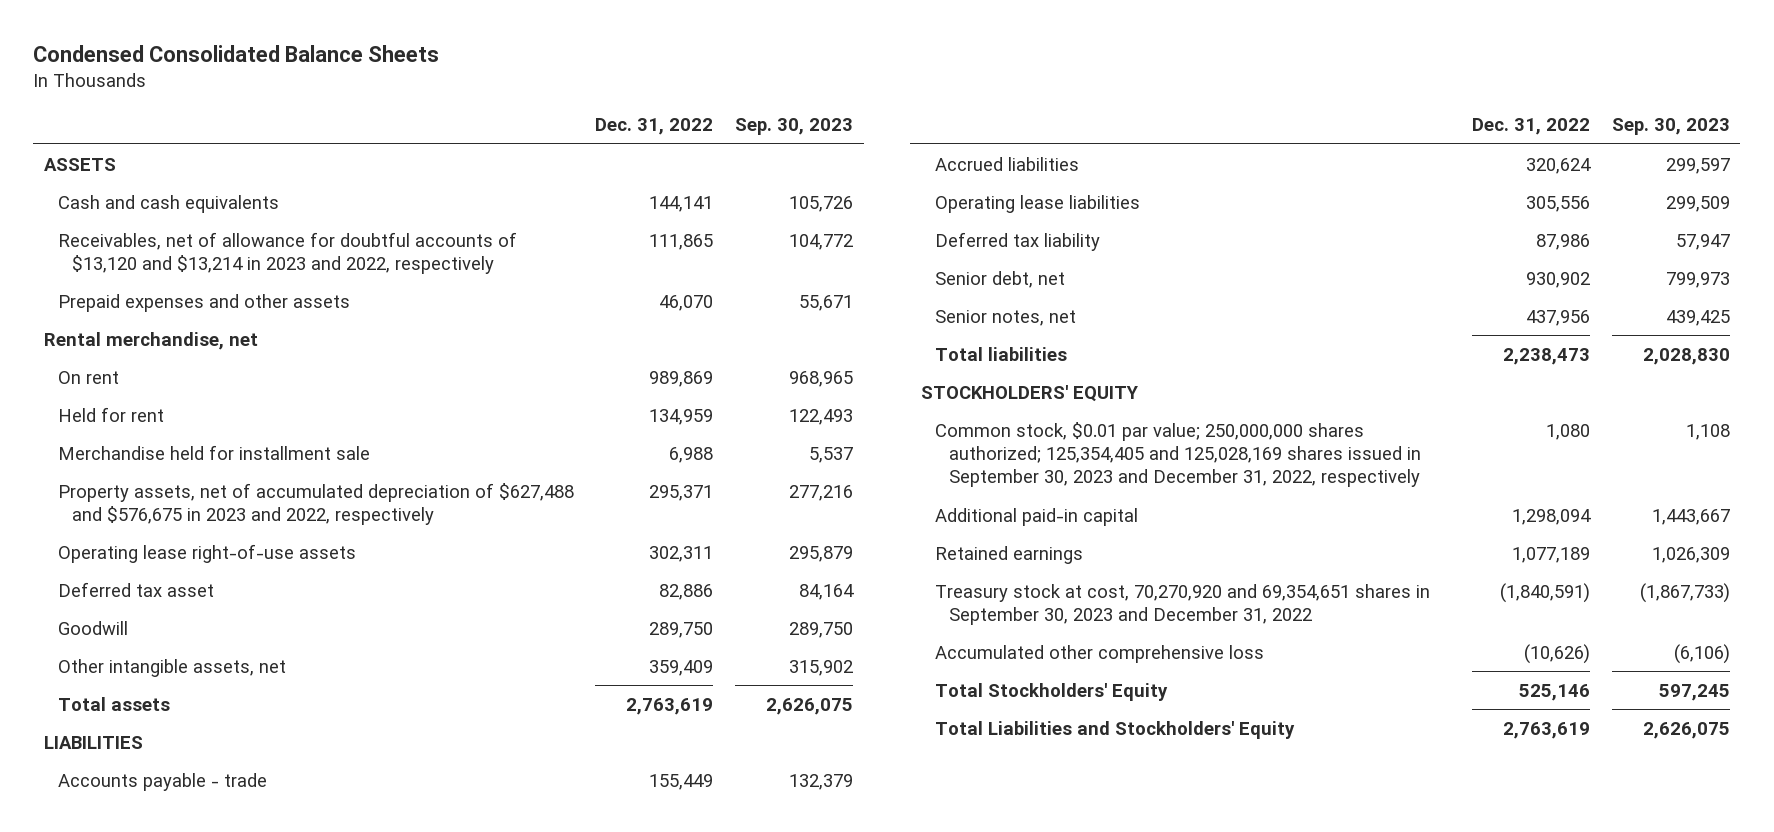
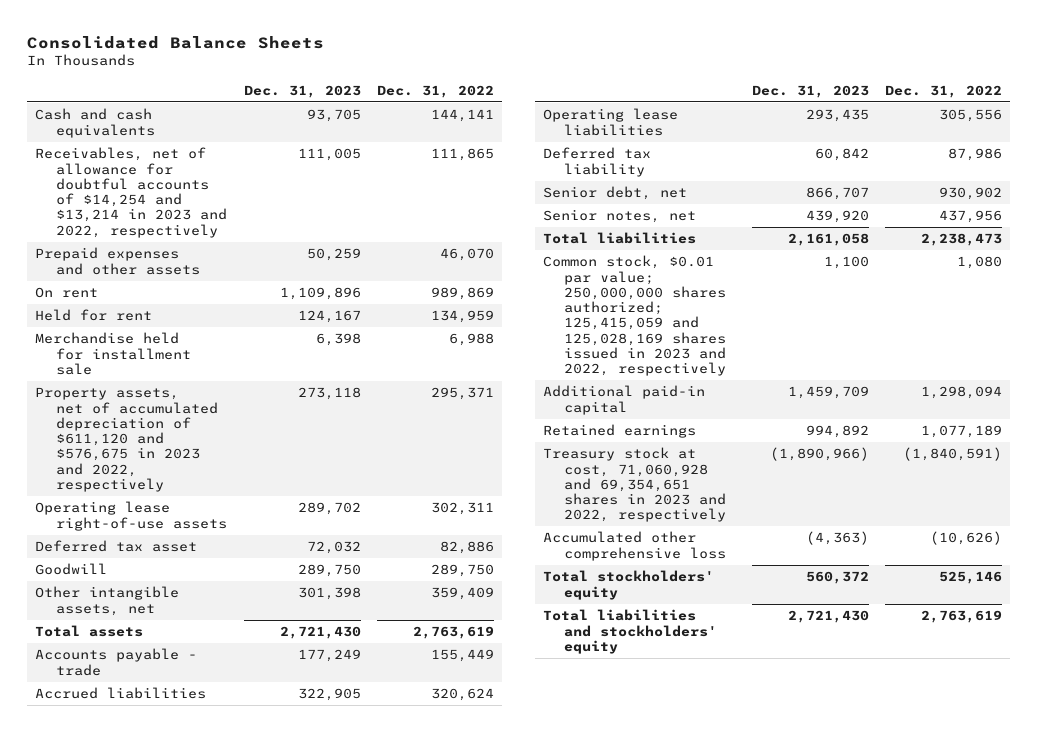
[33,45,440,63] Condensed Consolidated Balance Sheets -> [27,35,325,49] Consolidated Balance Sheets
[734,118,853,136] Sep. 30, 2023 -> none
none -> [243,84,361,98] Dec. 31, 2023
[43,157,116,171] ASSETS -> none
[58,231,518,274] Receivables, net of allowance for doubtful accounts of $13,120 and $13,214 in 2023 and 2022, respectively -> [35,147,228,238] Receivables, net of allowance for doubtful accounts of $14,254 and $13,214 in 2023 and 2022, respectively
[43,331,258,350] Rental merchandise, net -> none
[58,482,575,525] Property assets, net of accumulated depreciation of $627,488 and $576,675 in 2023 and 2022, respectively -> [35,387,219,492] Property assets, net of accumulated depreciation of $611,120 and $576,675 in 2023 and 2022, respectively
[43,735,143,749] LIABILITIES -> none
[920,384,1138,402] STOCKHOLDERS' EQUITY -> none
[934,421,1421,488] Common stock, $0.01 par value; 250,000,000 shares authorized; 125,354,405 and 125,028,169 shares issued in September 30, 2023 and December 31, 2022, respectively -> [543,255,727,377] Common stock, $0.01 par value; 250,000,000 shares authorized; 125,415,059 and 125,028,169 shares issued in 2023 and 2022, respectively
[934,583,1430,625] Treasury stock at cost, 70,270,920 and 69,354,651 shares in September 30, 2023 and December 31, 2022 -> [543,447,727,523] Treasury stock at cost, 71,060,928 and 69,354,651 shares in 2023 and 2022, respectively
[934,682,1168,701] Total Stockholders' Equity -> [543,570,715,600] Total stockholders' equity
[934,720,1295,739] Total Liabilities and Stockholders' Equity -> [543,609,718,654] Total liabilities and stockholders' equity

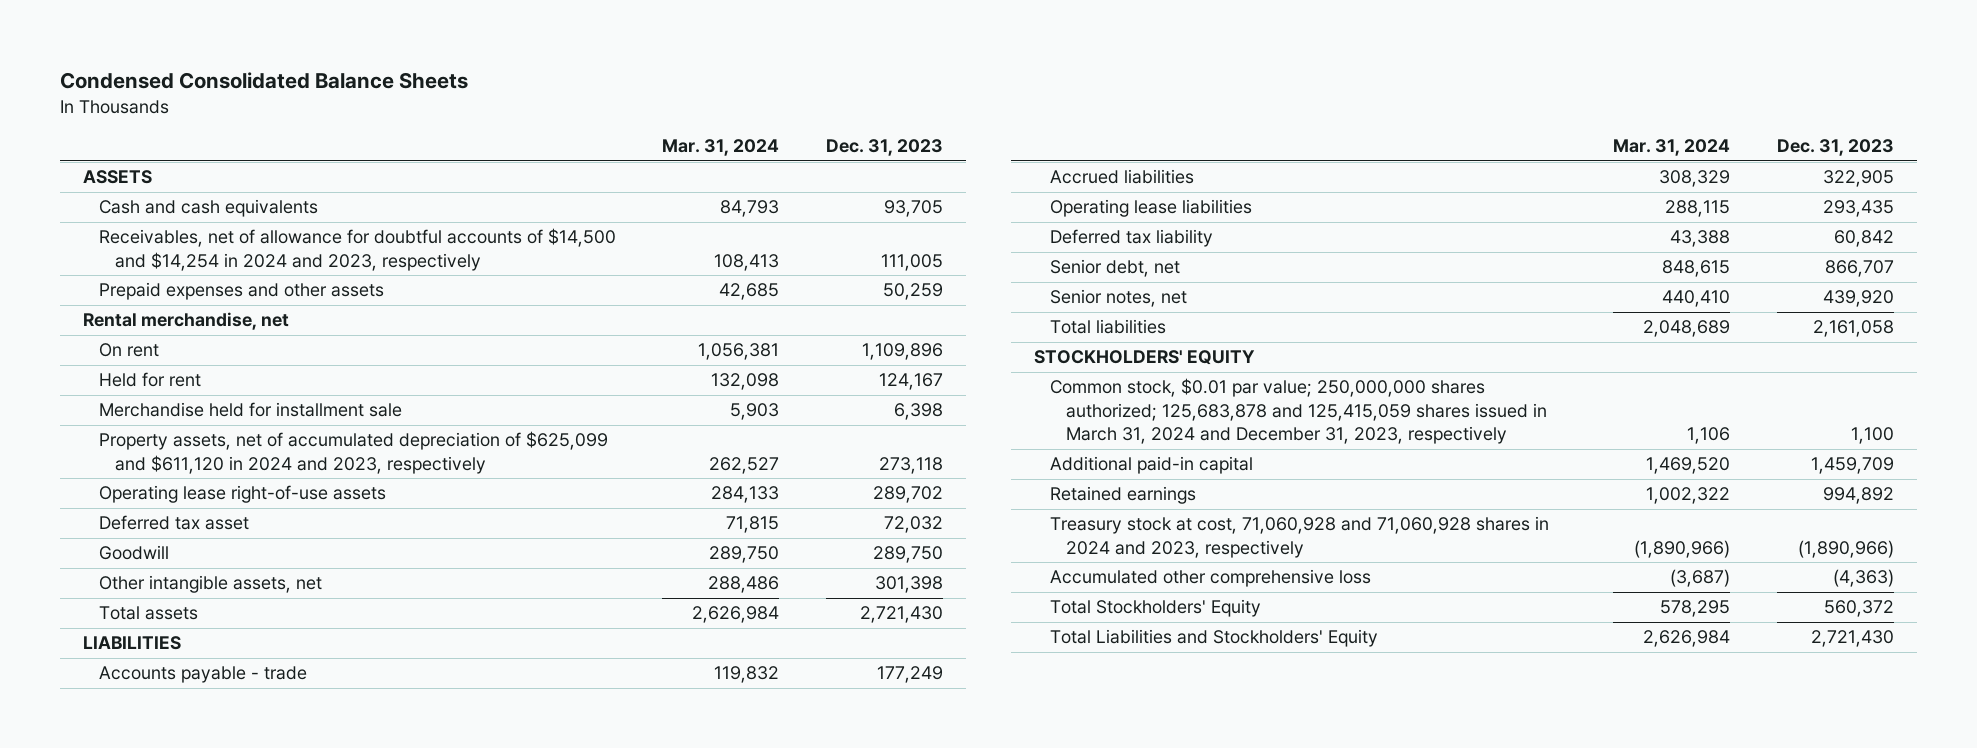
[27,35,325,49] Consolidated Balance Sheets -> [59,72,468,90] Condensed Consolidated Balance Sheets
[377,84,495,98] Dec. 31, 2022 -> none
none -> [662,139,780,157] Mar. 31, 2024
none -> [83,170,153,185] ASSETS
[35,147,228,238] Receivables, net of allowance for doubtful accounts of $14,254 and $13,214 in 2023 and 2022, respectively -> [98,228,616,271] Receivables, net of allowance for doubtful accounts of $14,500 and $14,254 in 2024 and 2023, respectively
none -> [83,312,290,331] Rental merchandise, net
[35,387,219,492] Property assets, net of accumulated depreciation of $611,120 and $576,675 in 2023 and 2022, respectively -> [98,431,608,474] Property assets, net of accumulated depreciation of $625,099 and $611,120 in 2024 and 2023, respectively
none -> [83,636,182,651] LIABILITIES
none -> [1034,350,1256,366] STOCKHOLDERS' EQUITY
[543,255,727,377] Common stock, $0.01 par value; 250,000,000 shares authorized; 125,415,059 and 125,028,169 shares issued in 2023 and 2022, respectively -> [1049,378,1547,445] Common stock, $0.01 par value; 250,000,000 shares authorized; 125,683,878 and 125,415,059 shares issued in March 31, 2024 and December 31, 2023, respectively
[543,447,727,523] Treasury stock at cost, 71,060,928 and 69,354,651 shares in 2023 and 2022, respectively -> [1049,516,1549,558] Treasury stock at cost, 71,060,928 and 71,060,928 shares in 2024 and 2023, respectively
[543,570,715,600] Total stockholders' equity -> [1049,599,1261,618] Total Stockholders' Equity
[543,609,718,654] Total liabilities and stockholders' equity -> [1049,629,1378,648] Total Liabilities and Stockholders' Equity

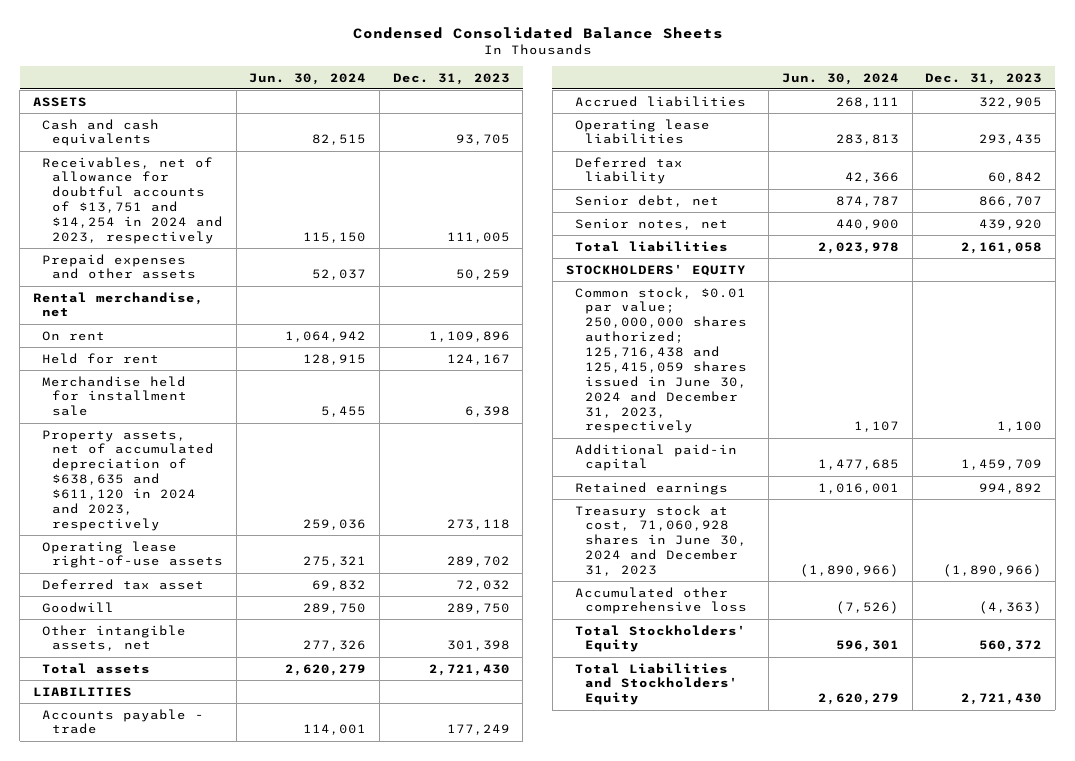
[662,139,780,157] Mar. 31, 2024 -> none
none -> [249,72,367,85] Jun. 30, 2024
[98,228,616,271] Receivables, net of allowance for doubtful accounts of $14,500 and $14,254 in 2024 and 2023, respectively -> [42,156,224,244] Receivables, net of allowance for doubtful accounts of $13,751 and $14,254 in 2024 and 2023, respectively
[98,431,608,474] Property assets, net of accumulated depreciation of $625,099 and $611,120 in 2024 and 2023, respectively -> [42,429,215,531] Property assets, net of accumulated depreciation of $638,635 and $611,120 in 2024 and 2023, respectively
[1049,378,1547,445] Common stock, $0.01 par value; 250,000,000 shares authorized; 125,683,878 and 125,415,059 shares issued in March 31, 2024 and December 31, 2023, respectively -> [575,286,747,434] Common stock, $0.01 par value; 250,000,000 shares authorized; 125,716,438 and 125,415,059 shares issued in June 30, 2024 and December 31, 2023, respectively
[1049,516,1549,558] Treasury stock at cost, 71,060,928 and 71,060,928 shares in 2024 and 2023, respectively -> [575,504,747,577] Treasury stock at cost, 71,060,928 shares in June 30, 2024 and December 31, 2023

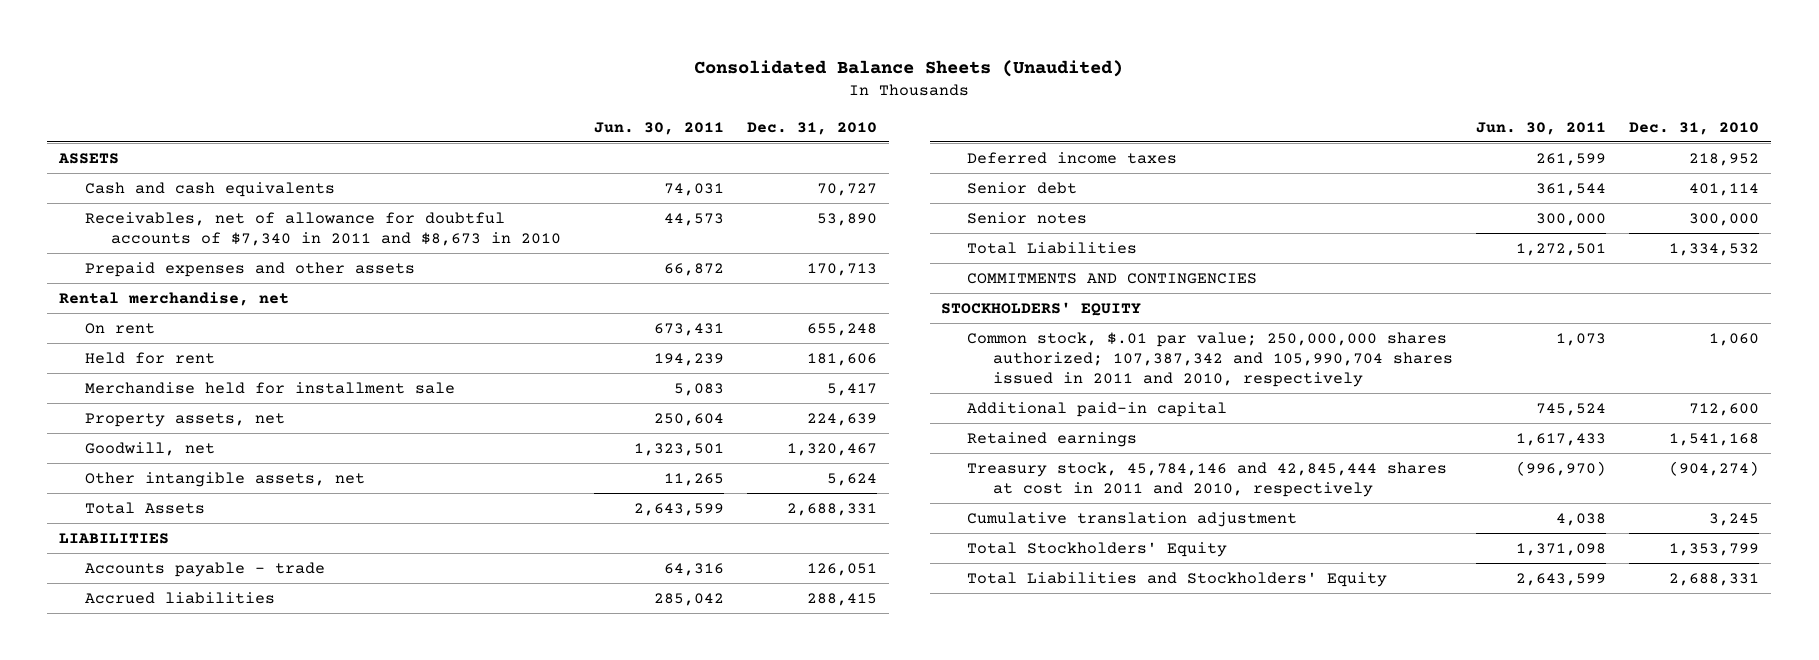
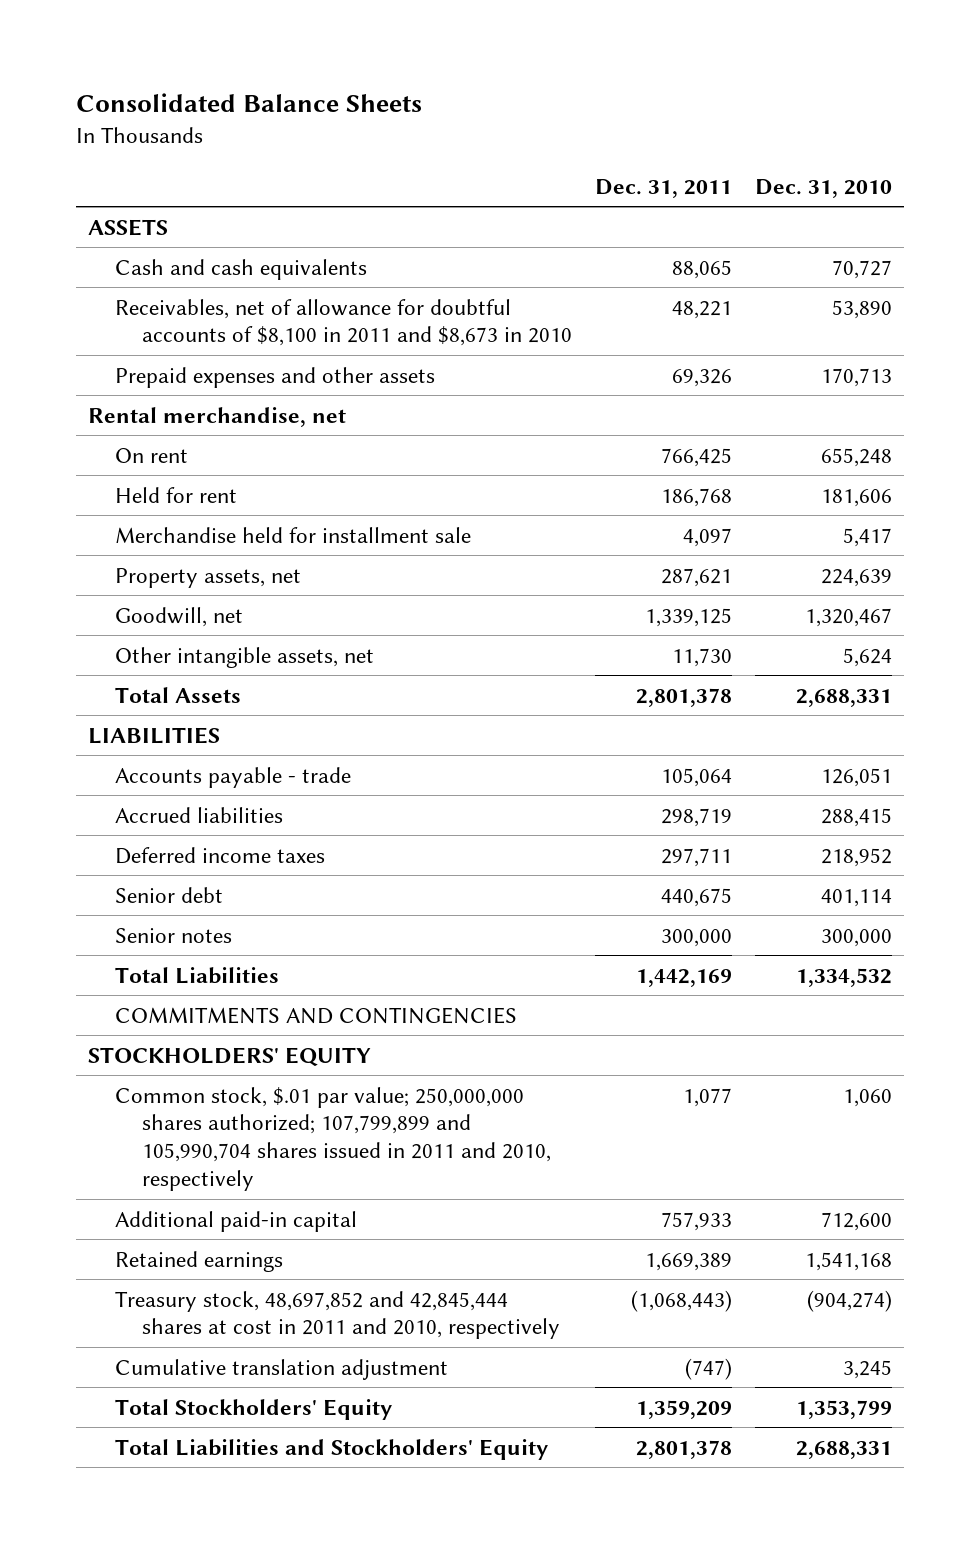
[694,60,1124,78] Consolidated Balance Sheets (Unaudited) -> [76,93,423,113] Consolidated Balance Sheets
[593,121,724,135] Jun. 30, 2011 -> none
none -> [595,178,733,198] Dec. 31, 2011
[84,211,561,246] Receivables, net of allowance for doubtful accounts of $7,340 in 2011 and $8,673 in 2010 -> [115,298,573,347] Receivables, net of allowance for doubtful accounts of $8,100 in 2011 and $8,673 in 2010
[967,331,1454,388] Common stock, $.01 par value; 250,000,000 shares authorized; 107,387,342 and 105,990,704 shares issued in 2011 and 2010, respectively -> [115,1086,552,1191] Common stock, $.01 par value; 250,000,000 shares authorized; 107,799,899 and 105,990,704 shares issued in 2011 and 2010, respectively
[967,461,1448,497] Treasury stock, 45,784,146 and 42,845,444 shares at cost in 2011 and 2010, respectively -> [115,1290,561,1340] Treasury stock, 48,697,852 and 42,845,444 shares at cost in 2011 and 2010, respectively

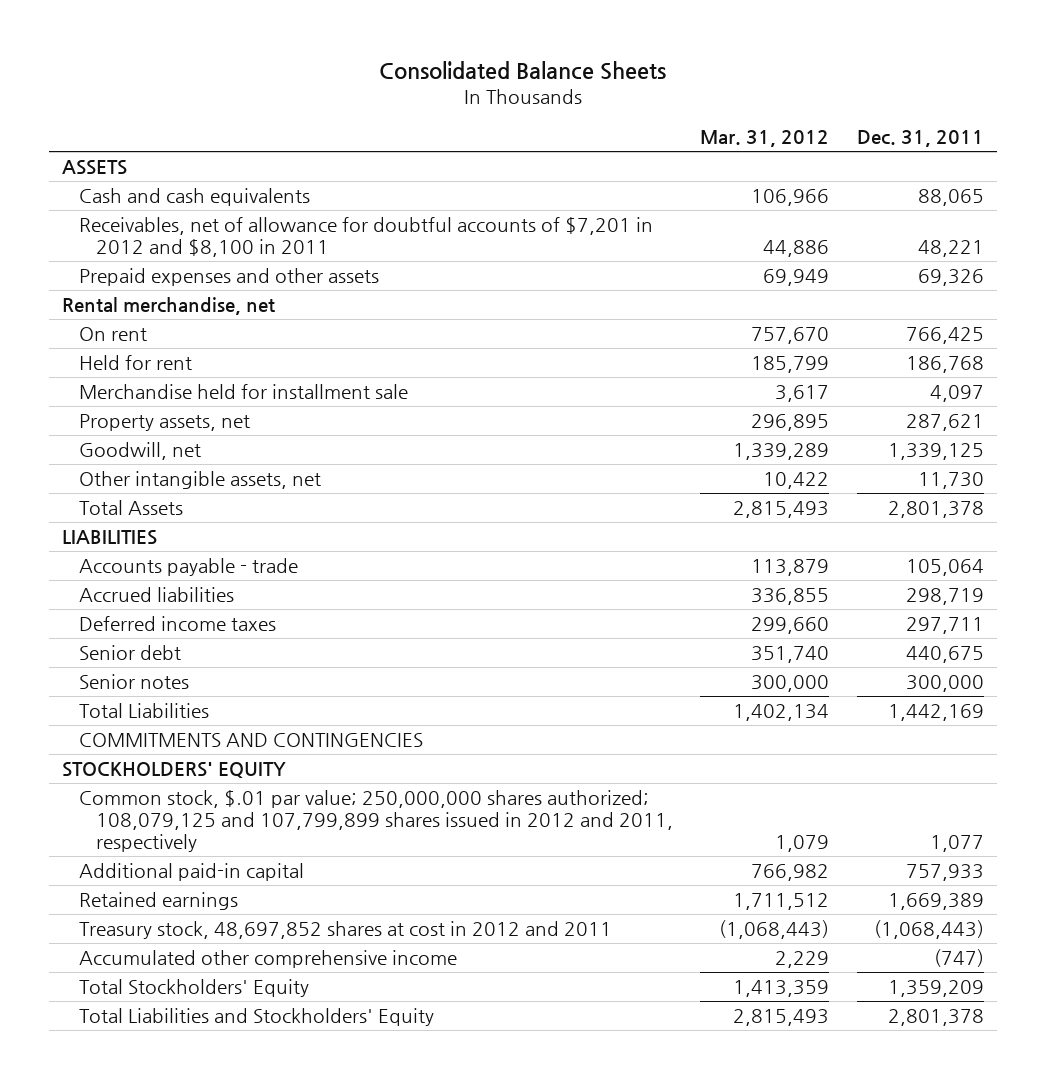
[755,178,893,198] Dec. 31, 2010 -> none
none -> [700,129,830,147] Mar. 31, 2012
[115,298,573,347] Receivables, net of allowance for doubtful accounts of $8,100 in 2011 and $8,673 in 2010 -> [79,217,654,258] Receivables, net of allowance for doubtful accounts of $7,201 in 2012 and $8,100 in 2011
[115,1086,552,1191] Common stock, $.01 par value; 250,000,000 shares authorized; 107,799,899 and 105,990,704 shares issued in 2011 and 2010, respectively -> [79,790,674,852] Common stock, $.01 par value; 250,000,000 shares authorized; 108,079,125 and 107,799,899 shares issued in 2012 and 2011, respectively
[115,1290,561,1340] Treasury stock, 48,697,852 and 42,845,444 shares at cost in 2011 and 2010, respectively -> [79,921,613,940] Treasury stock, 48,697,852 shares at cost in 2012 and 2011
[115,1358,449,1380] Cumulative translation adjustment -> [79,950,458,969] Accumulated other comprehensive income

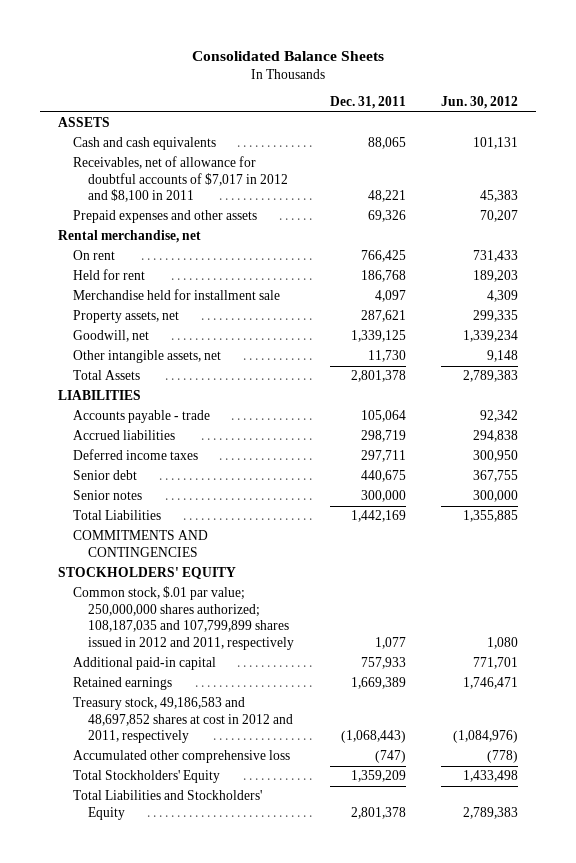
[700,129,830,147] Mar. 31, 2012 -> none
none -> [441,96,519,110] Jun. 30, 2012
[79,217,654,258] Receivables, net of allowance for doubtful accounts of $7,201 in 2012 and $8,100 in 2011 -> [73,156,289,203] Receivables, net of allowance for doubtful accounts of $7,017 in 2012 and $8,100 in 2011
[79,790,674,852] Common stock, $.01 par value; 250,000,000 shares authorized; 108,079,125 and 107,799,899 shares issued in 2012 and 2011, respectively -> [73,586,295,650] Common stock, $.01 par value; 250,000,000 shares authorized; 108,187,035 and 107,799,899 shares issued in 2012 and 2011, respectively
[79,921,613,940] Treasury stock, 48,697,852 shares at cost in 2012 and 2011 -> [73,697,294,744] Treasury stock, 49,186,583 and 48,697,852 shares at cost in 2012 and 2011, respectively
[79,950,458,969] Accumulated other comprehensive income -> [73,750,291,764] Accumulated other comprehensive loss

